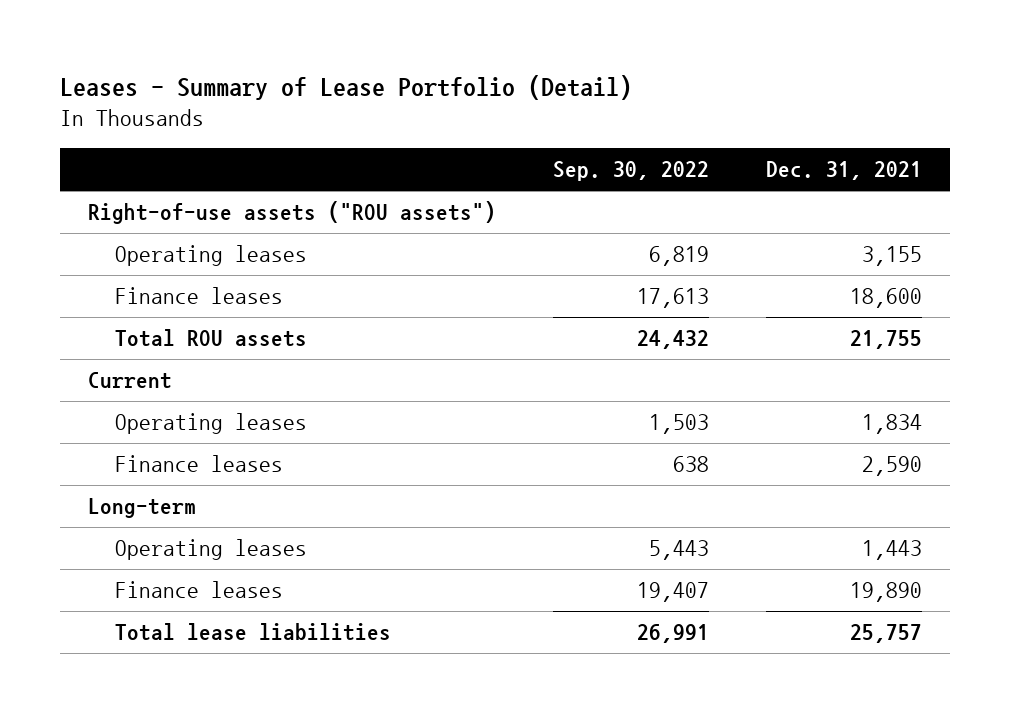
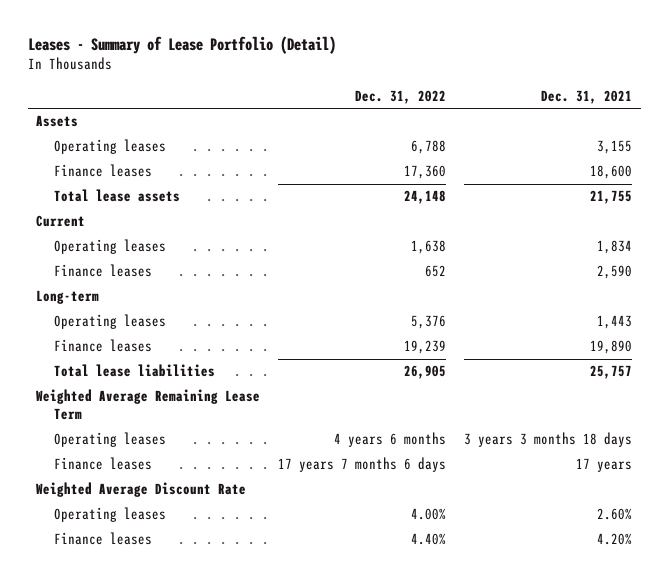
[552,161,709,182] Sep. 30, 2022 -> none
none -> [355,89,447,104] Dec. 31, 2022
[88,201,497,225] Right-of-use assets ("ROU assets") -> [36,115,79,128] Assets
[114,329,307,348] Total ROU assets -> [53,189,180,203] Total lease assets
none -> [36,389,261,421] Weighted Average Remaining Lease Term
none -> [53,432,166,448] Operating leases
none -> [53,457,152,471] Finance leases
none -> [36,482,247,498] Weighted Average Discount Rate
none -> [53,507,166,523] Operating leases
none -> [53,532,152,546] Finance leases

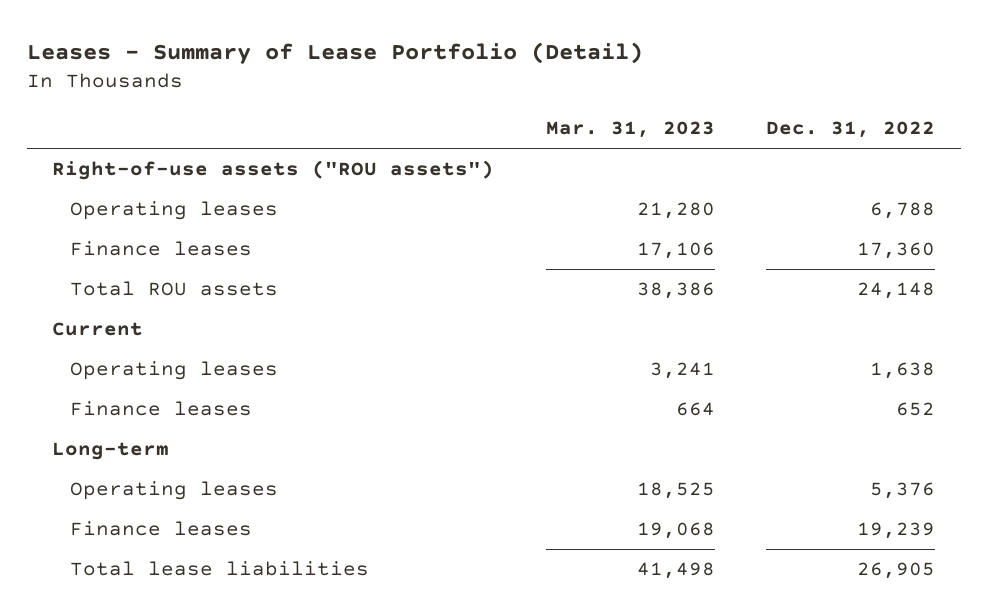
[540,89,632,104] Dec. 31, 2021 -> none
none -> [545,121,715,139] Mar. 31, 2023
[36,115,79,128] Assets -> [52,160,495,181] Right-of-use assets ("ROU assets")
[53,189,180,203] Total lease assets -> [69,281,278,297] Total ROU assets
[36,389,261,421] Weighted Average Remaining Lease Term -> none
[53,432,166,448] Operating leases -> none
[53,457,152,471] Finance leases -> none
[36,482,247,498] Weighted Average Discount Rate -> none
[53,507,166,523] Operating leases -> none
[53,532,152,546] Finance leases -> none

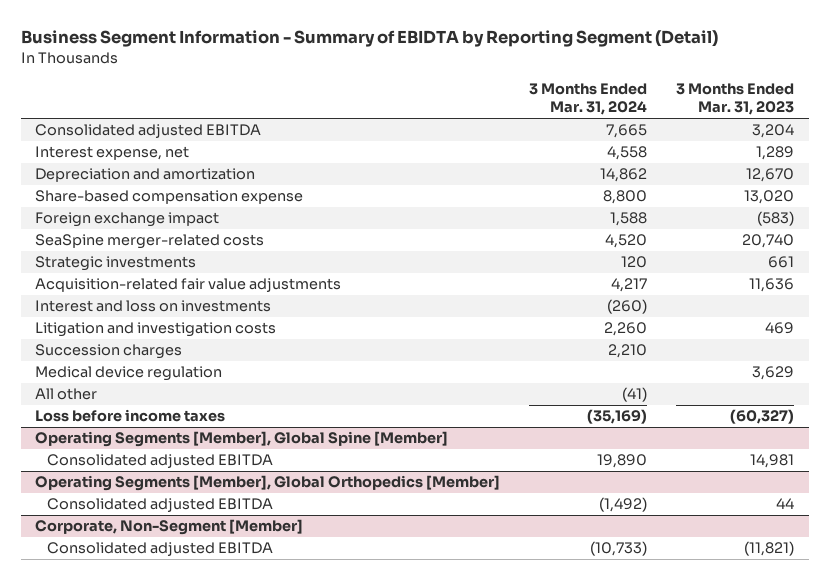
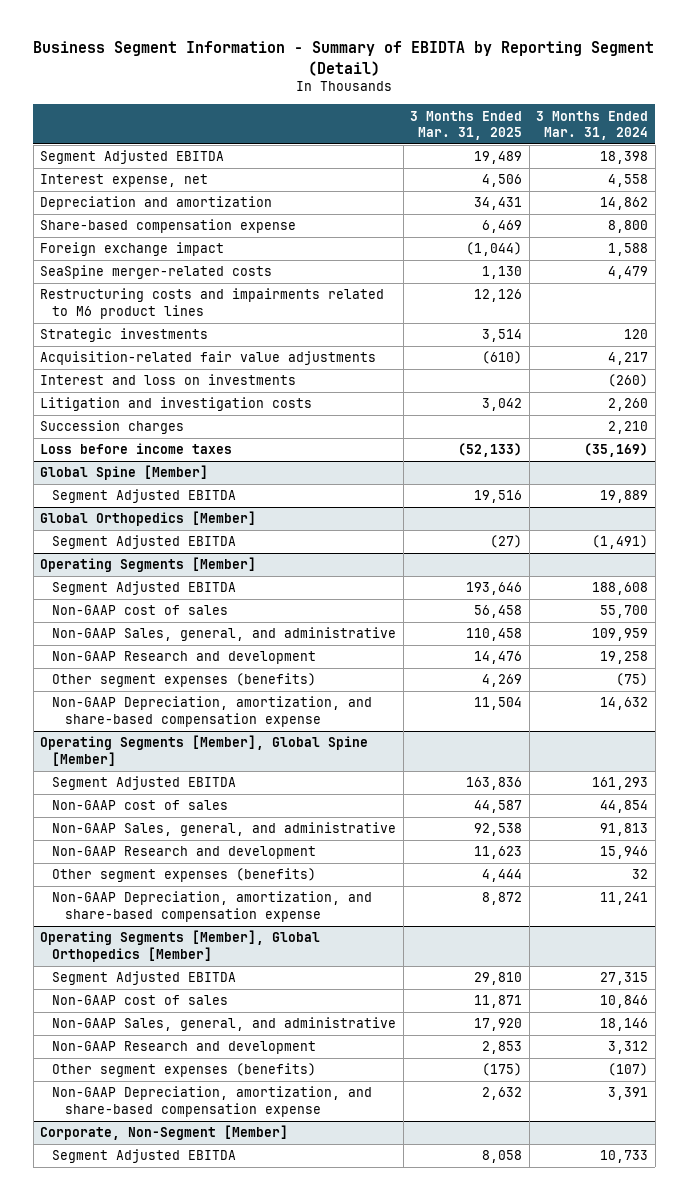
[676,82,795,116] 3 Months Ended Mar. 31, 2023 -> none
none -> [410,110,523,141] 3 Months Ended Mar. 31, 2025
[35,124,262,139] Consolidated adjusted EBITDA -> [40,150,225,165] Segment Adjusted EBITDA
[606,124,648,139] 7,665 -> [600,151,649,165] 18,398
[605,234,648,249] 4,520 -> [608,266,649,280] 4,479
none -> [40,288,385,319] Restructuring costs and impairments related to M6 product lines
[35,366,223,382] Medical device regulation -> none
[35,388,98,401] All other -> none
none -> [40,465,209,481] Global Spine [Member]
none -> [52,489,237,504] Segment Adjusted EBITDA
none -> [40,511,257,527] Global Orthopedics [Member]
none -> [52,535,237,550] Segment Adjusted EBITDA
none -> [40,557,257,573] Operating Segments [Member]
none -> [52,581,237,596] Segment Adjusted EBITDA
none -> [52,605,229,616] Non-GAAP cost of sales
none -> [52,627,397,642] Non-GAAP Sales, general, and administrative
none -> [52,651,317,665] Non-GAAP Research and development
none -> [52,673,317,688] Other segment expenses (benefits)
none -> [52,696,373,727] Non-GAAP Depreciation, amortization, and share-based compensation expense
[47,454,274,469] Consolidated adjusted EBITDA -> [52,776,237,791] Segment Adjusted EBITDA
[597,454,648,469] 19,890 -> [592,777,649,791] 161,293
none -> [52,800,229,811] Non-GAAP cost of sales
none -> [52,822,397,837] Non-GAAP Sales, general, and administrative
none -> [52,846,317,860] Non-GAAP Research and development
none -> [52,868,317,883] Other segment expenses (benefits)
none -> [52,891,373,922] Non-GAAP Depreciation, amortization, and share-based compensation expense
[47,498,274,513] Consolidated adjusted EBITDA -> [52,971,237,986] Segment Adjusted EBITDA
[599,497,648,513] (1,492) -> [600,972,649,986] 27,315
none -> [52,995,229,1006] Non-GAAP cost of sales
none -> [52,1017,397,1032] Non-GAAP Sales, general, and administrative
none -> [52,1041,317,1055] Non-GAAP Research and development
none -> [52,1063,317,1078] Other segment expenses (benefits)
none -> [52,1086,373,1117] Non-GAAP Depreciation, amortization, and share-based compensation expense
[47,542,274,557] Consolidated adjusted EBITDA -> [52,1149,237,1164] Segment Adjusted EBITDA
[590,541,648,557] (10,733) -> [600,1150,649,1164] 10,733

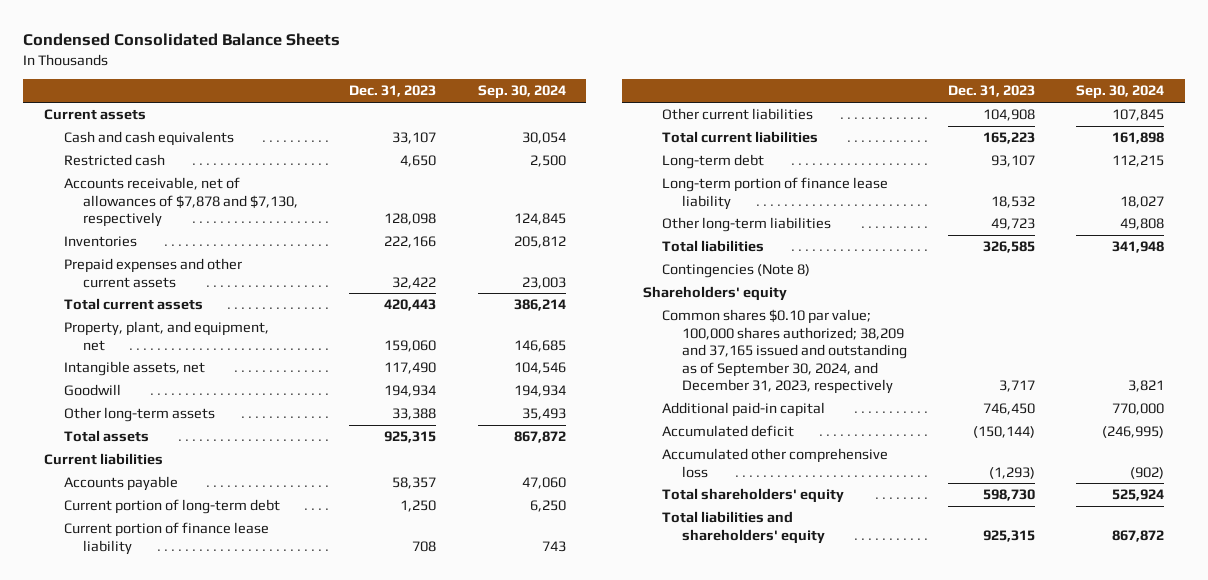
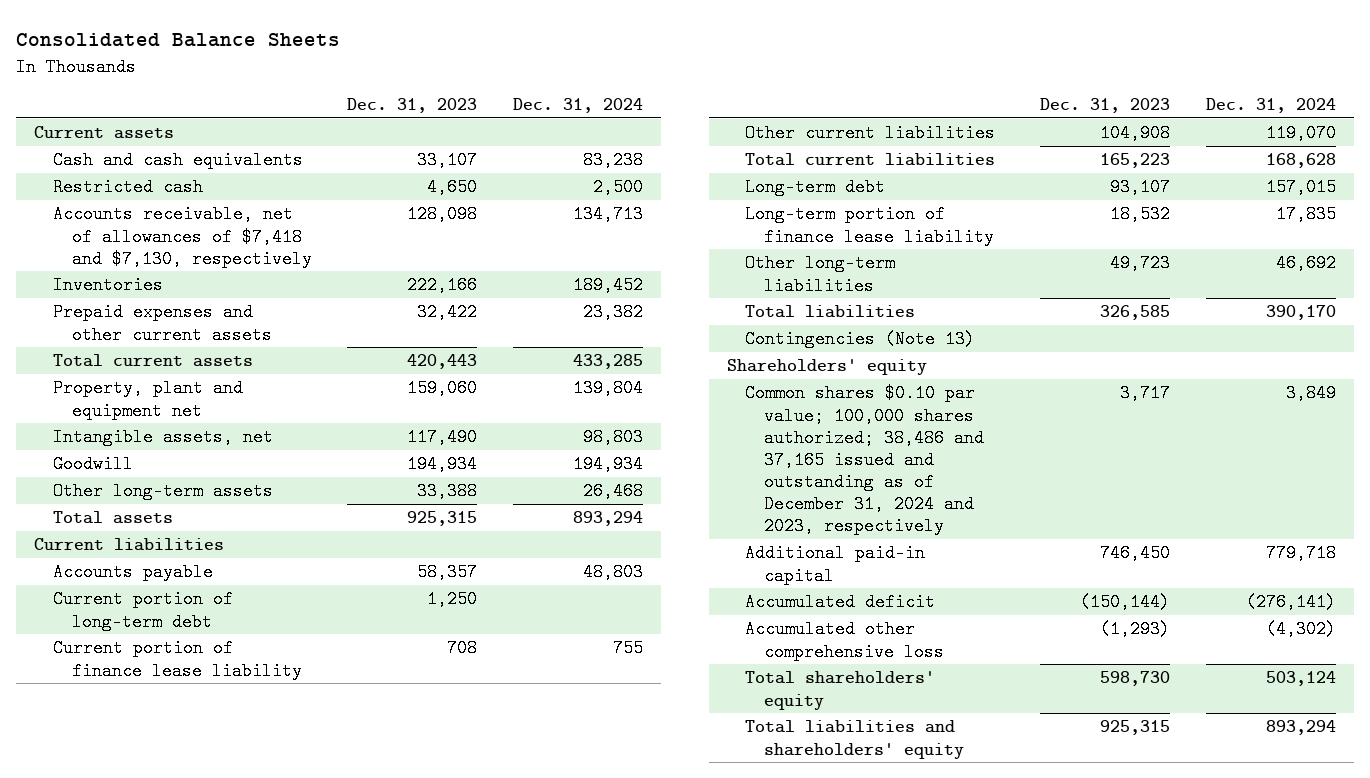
[23,33,341,47] Condensed Consolidated Balance Sheets -> [16,32,341,47] Consolidated Balance Sheets
[477,85,566,100] Sep. 30, 2024 -> none
none -> [513,98,644,114] Dec. 31, 2024
[63,177,299,228] Accounts receivable, net of allowances of $7,878 and $7,130, respectively -> [52,205,312,268] Accounts receivable, net of allowances of $7,418 and $7,130, respectively
[63,321,269,351] Property, plant, and equipment, net -> [52,379,243,420] Property, plant and equipment net
[662,264,811,279] Contingencies (Note 8) -> [745,330,976,349] Contingencies (Note 13)
[662,309,908,394] Common shares $0.10 par value; 100,000 shares authorized; 38,209 and 37,165 issued and outstanding as of September 30, 2024, and December 31, 2023, respectively -> [745,384,985,536] Common shares $0.10 par value; 100,000 shares authorized; 38,486 and 37,165 issued and outstanding as of December 31, 2024 and 2023, respectively

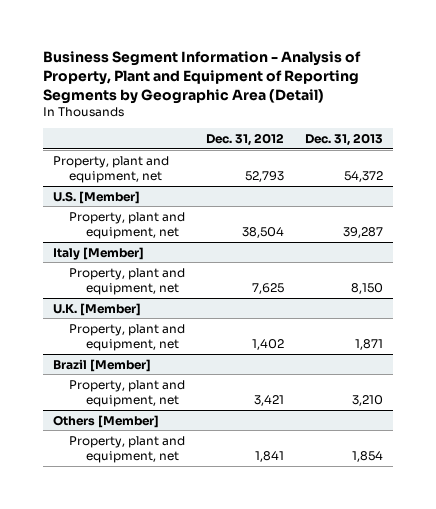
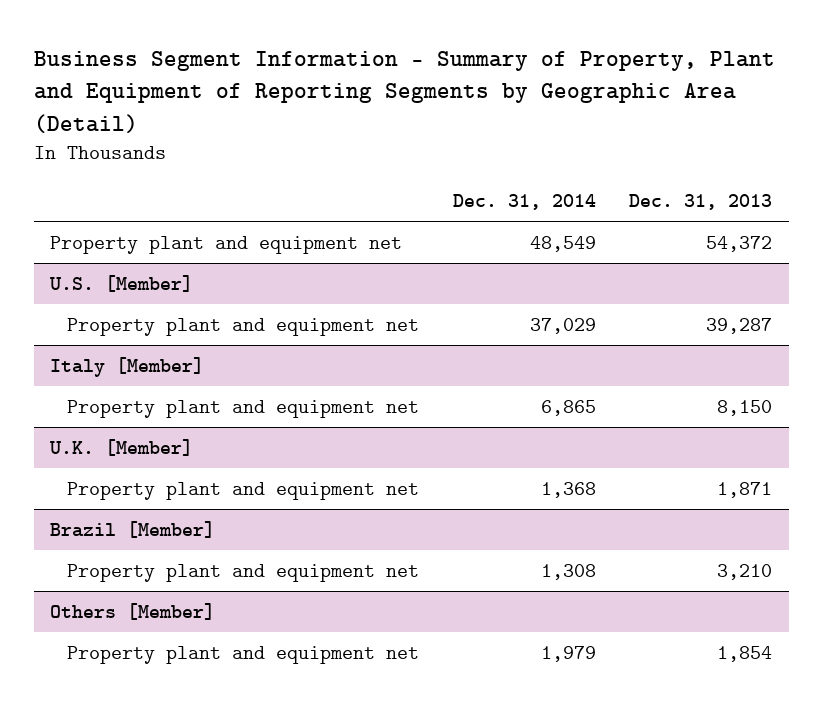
[42,50,361,104] Business Segment Information - Analysis of Property, Plant and Equipment of Reporting Segments by Geographic Area (Detail) -> [33,51,775,133] Business Segment Information - Summary of Property, Plant and Equipment of Reporting Segments by Geographic Area (Detail)
[206,132,285,146] Dec. 31, 2012 -> none
none -> [452,193,596,210] Dec. 31, 2014
[53,155,170,184] Property, plant and equipment, net -> [50,235,403,254] Property plant and equipment net
[69,211,186,240] Property, plant and equipment, net -> [67,317,420,336] Property plant and equipment net
[69,267,186,296] Property, plant and equipment, net -> [67,399,420,418] Property plant and equipment net
[69,323,186,352] Property, plant and equipment, net -> [67,481,420,500] Property plant and equipment net
[69,379,186,408] Property, plant and equipment, net -> [67,563,420,582] Property plant and equipment net
[69,435,186,464] Property, plant and equipment, net -> [67,645,420,664] Property plant and equipment net

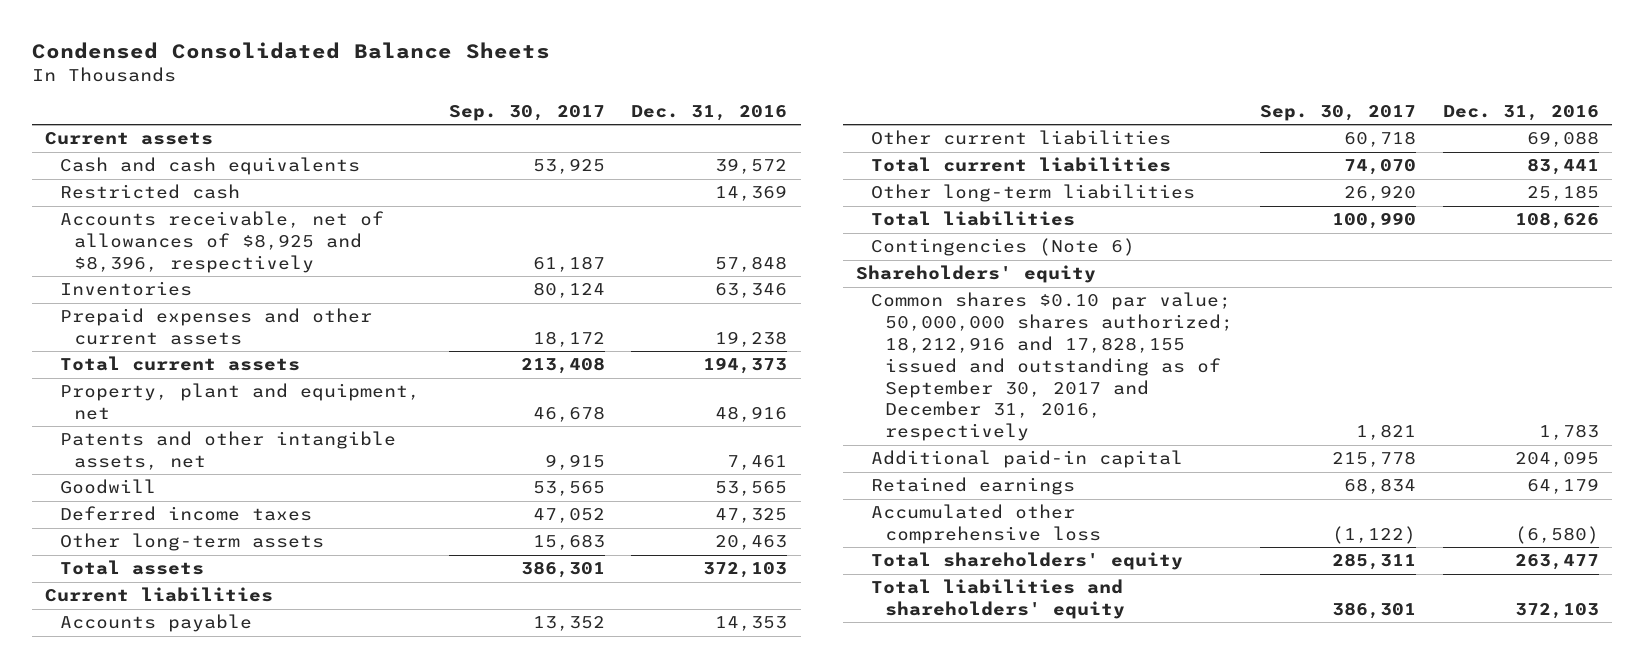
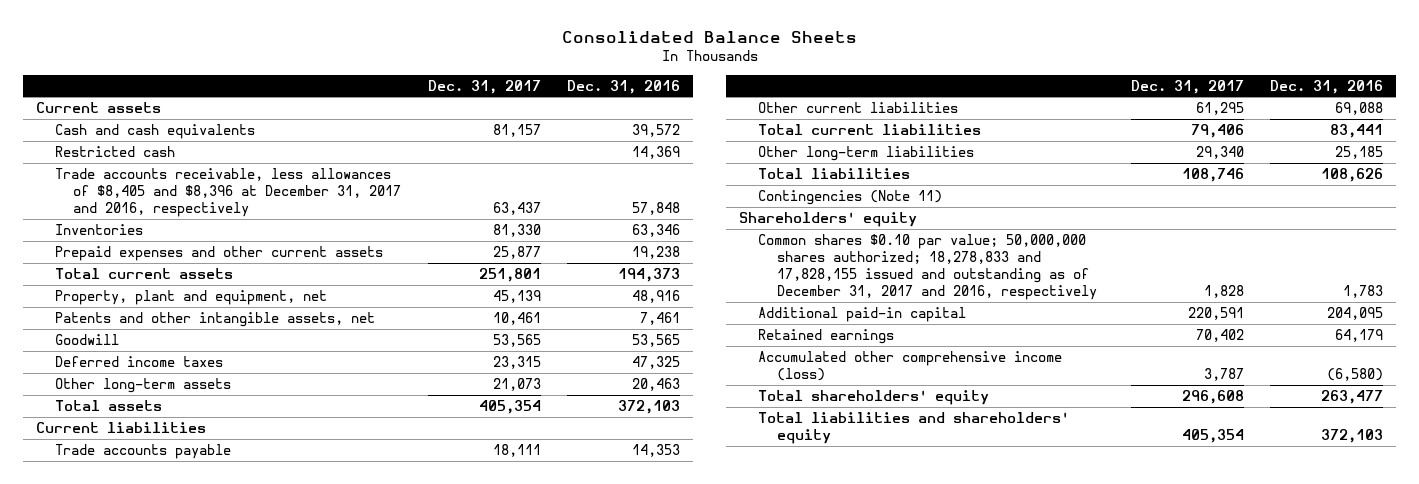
[31,42,550,60] Condensed Consolidated Balance Sheets -> [561,31,857,44] Consolidated Balance Sheets
[448,104,605,121] Sep. 30, 2017 -> none
none -> [427,79,541,94] Dec. 31, 2017
[59,211,384,273] Accounts receivable, net of allowances of $8,925 and $8,396, respectively -> [54,167,402,218] Trade accounts receivable, less allowances of $8,405 and $8,396 at December 31, 2017 and 2016, respectively
[59,614,252,633] Accounts payable -> [54,443,231,459] Trade accounts payable
[870,238,1135,257] Contingencies (Note 6) -> [758,189,943,205] Contingencies (Note 11)
[870,292,1234,442] Common shares $0.10 par value; 50,000,000 shares authorized; 18,212,916 and 17,828,155 issued and outstanding as of September 30, 2017 and December 31, 2016, respectively -> [758,233,1097,301] Common shares $0.10 par value; 50,000,000 shares authorized; 18,278,833 and 17,828,155 issued and outstanding as of December 31, 2017 and 2016, respectively
[870,504,1102,545] Accumulated other comprehensive loss -> [758,350,1063,382] Accumulated other comprehensive income (loss)

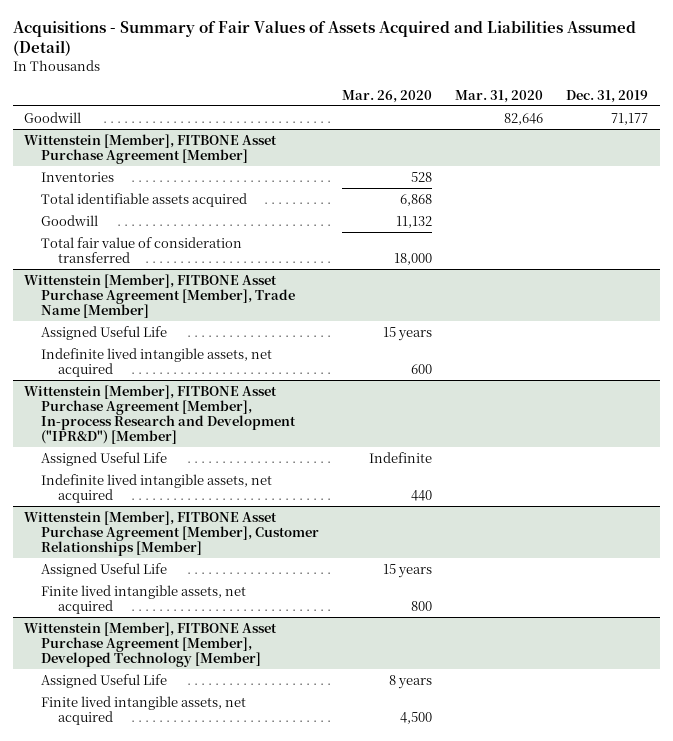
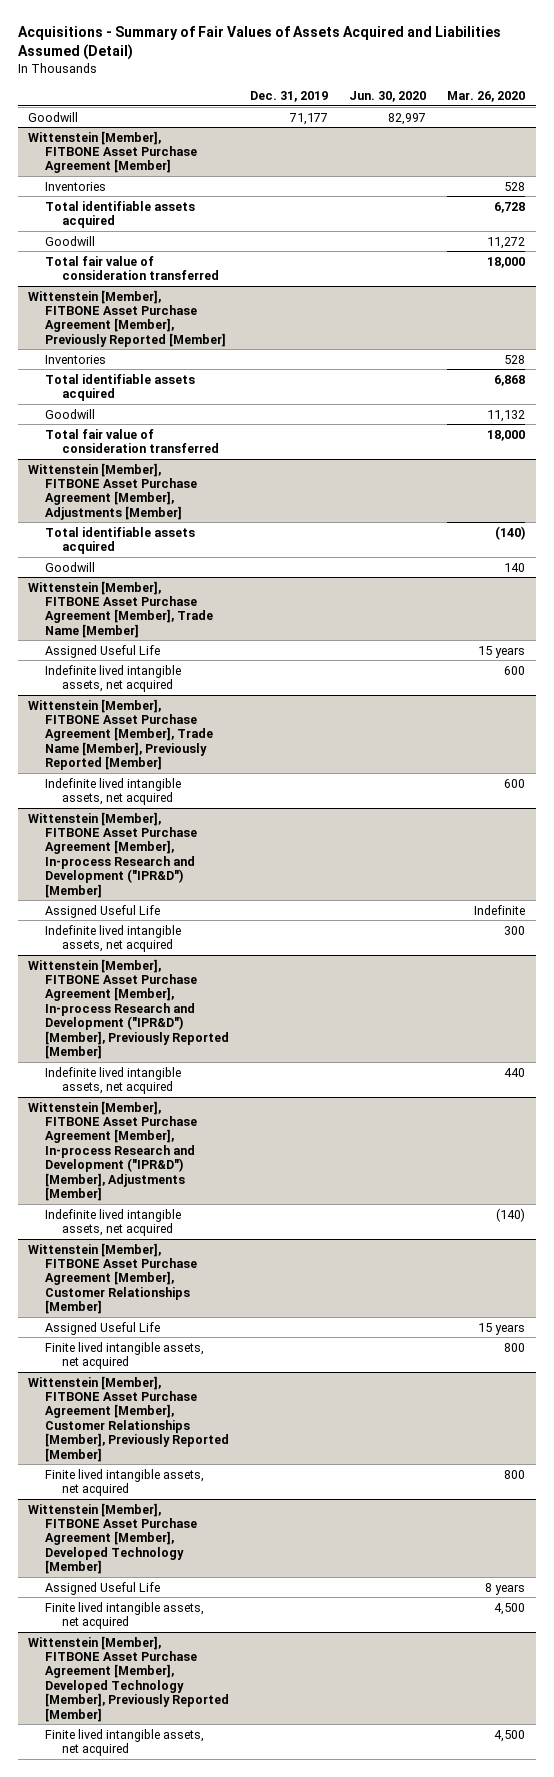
[455,89,544,103] Mar. 31, 2020 -> none
none -> [349,90,427,102] Jun. 30, 2020
none -> [45,200,196,228] Total identifiable assets acquired
none -> [45,235,96,246] Goodwill
none -> [45,255,219,280] Total fair value of consideration transferred
none -> [28,289,227,347] Wittenstein [Member], FITBONE Asset Purchase Agreement [Member], Previously Reported [Member]
none -> [45,354,107,364] Inventories
none -> [28,462,198,520] Wittenstein [Member], FITBONE Asset Purchase Agreement [Member], Adjustments [Member]
none -> [45,526,196,554] Total identifiable assets acquired
none -> [45,561,96,572] Goodwill
none -> [28,698,214,771] Wittenstein [Member], FITBONE Asset Purchase Agreement [Member], Trade Name [Member], Previously Reported [Member]
none -> [45,777,182,805] Indefinite lived intangible assets, net acquired
none -> [45,924,182,952] Indefinite lived intangible assets, net acquired
none -> [28,958,230,1059] Wittenstein [Member], FITBONE Asset Purchase Agreement [Member], In-process Research and Development ("IPR&D") [Member], Previously Reported [Member]
none -> [28,1100,198,1201] Wittenstein [Member], FITBONE Asset Purchase Agreement [Member], In-process Research and Development ("IPR&D") [Member], Adjustments [Member]
none -> [45,1208,182,1236] Indefinite lived intangible assets, net acquired
none -> [28,1375,230,1462] Wittenstein [Member], FITBONE Asset Purchase Agreement [Member], Customer Relationships [Member], Previously Reported [Member]
none -> [45,1468,205,1496] Finite lived intangible assets, net acquired
none -> [28,1635,230,1722] Wittenstein [Member], FITBONE Asset Purchase Agreement [Member], Developed Technology [Member], Previously Reported [Member]
none -> [45,1728,205,1756] Finite lived intangible assets, net acquired

